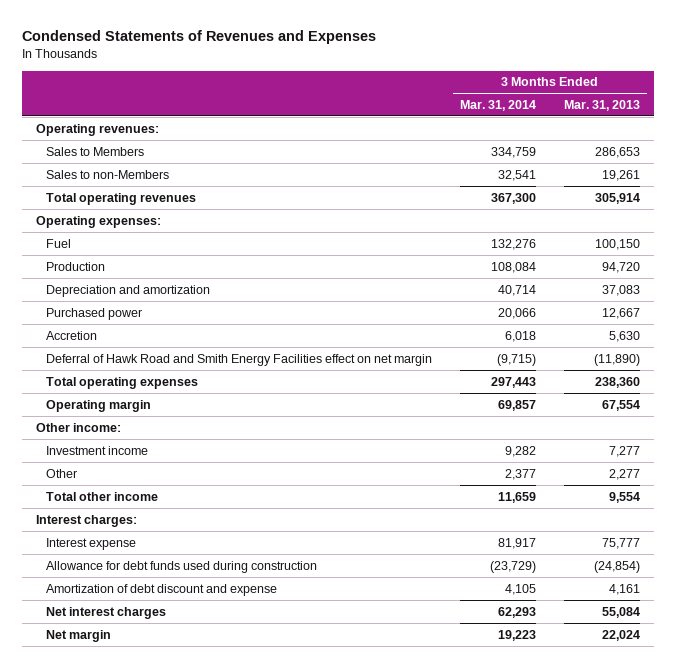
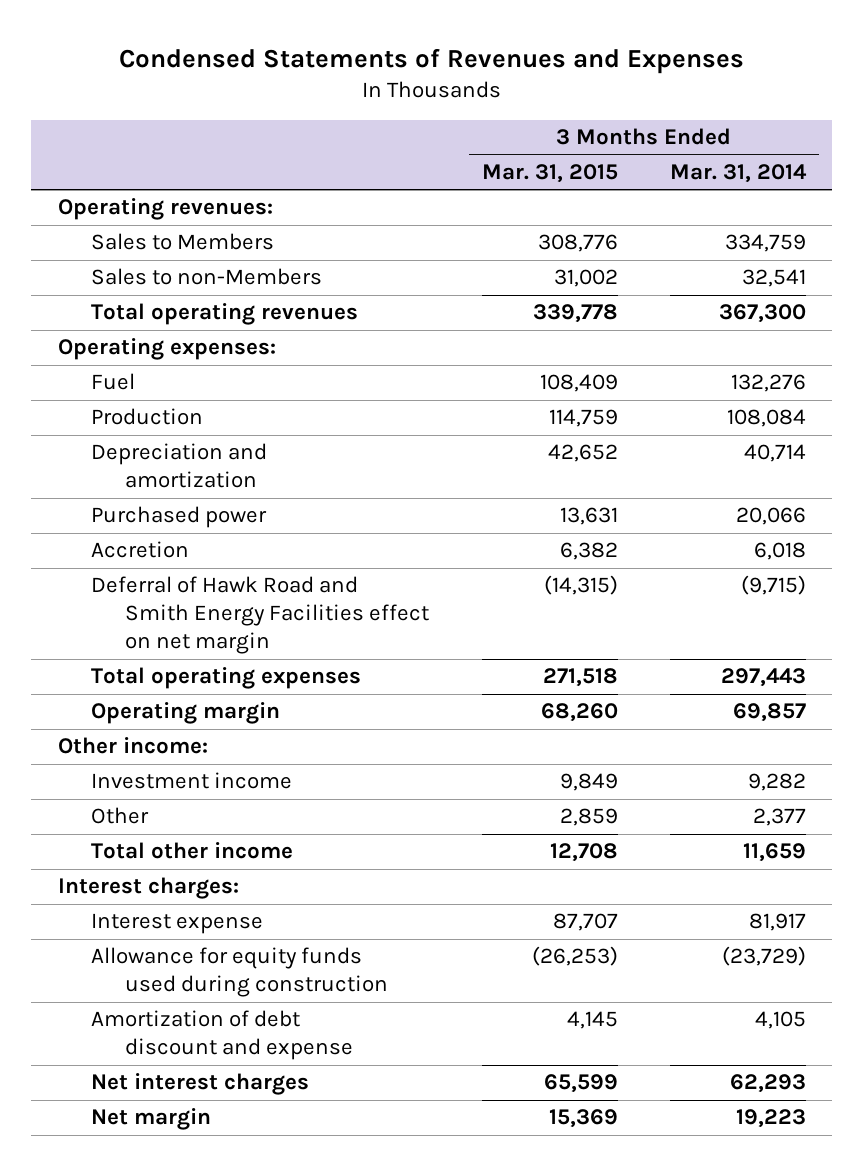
[563,99,640,111] Mar. 31, 2013 -> none
none -> [481,164,618,184] Mar. 31, 2015
[45,560,317,573] Allowance for debt funds used during construction -> [91,947,389,998] Allowance for equity funds used during construction

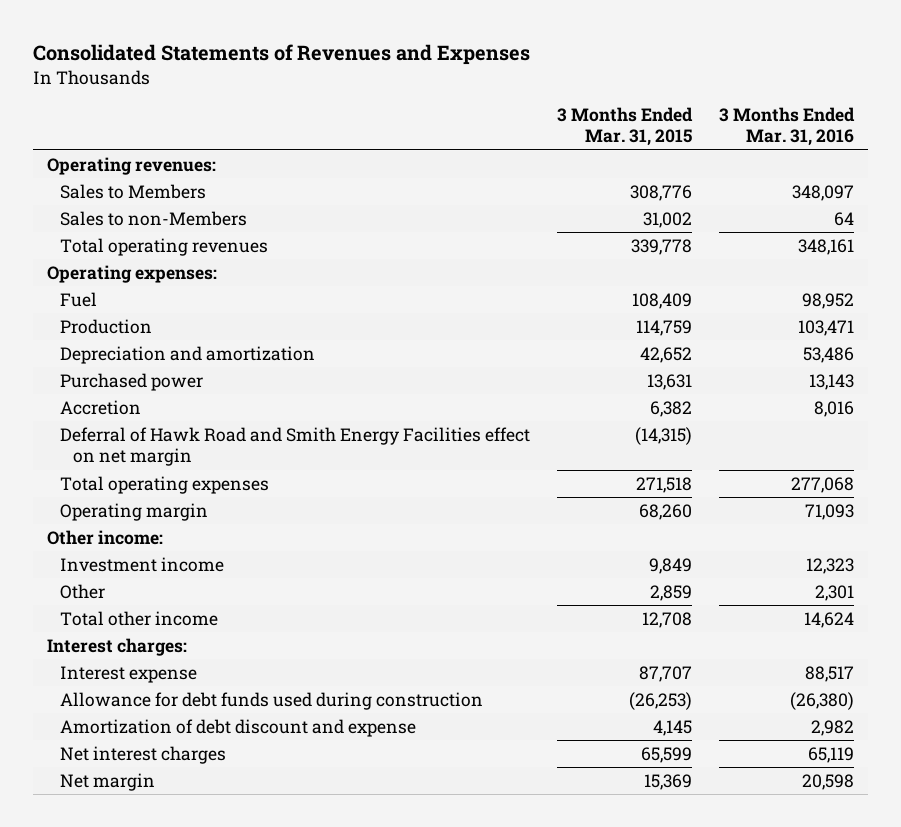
[118,47,744,74] Condensed Statements of Revenues and Expenses -> [33,44,531,66] Consolidated Statements of Revenues and Expenses
[669,164,807,184] Mar. 31, 2014 -> none
none -> [719,106,856,147] 3 Months Ended Mar. 31, 2016
[91,947,389,998] Allowance for equity funds used during construction -> [59,691,483,710] Allowance for debt funds used during construction

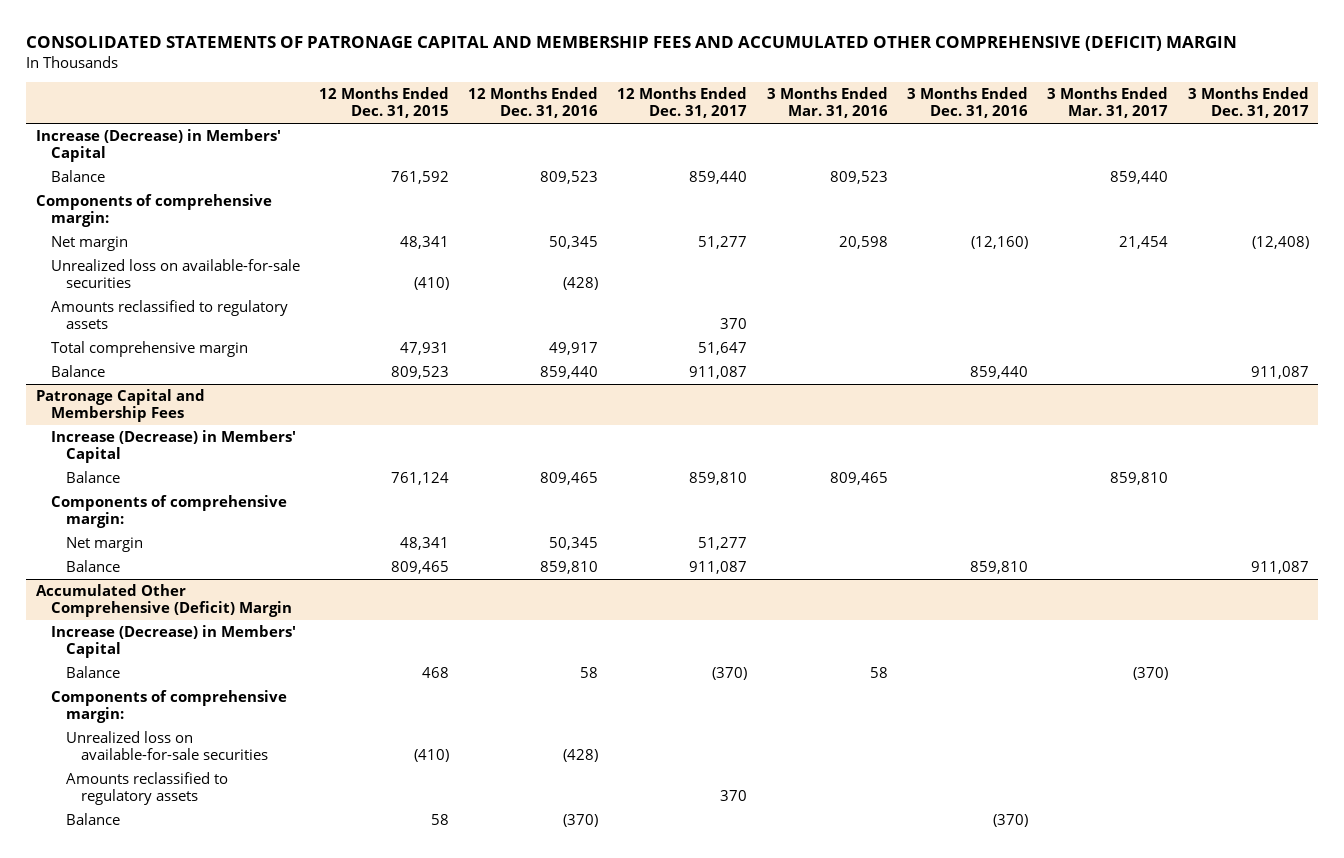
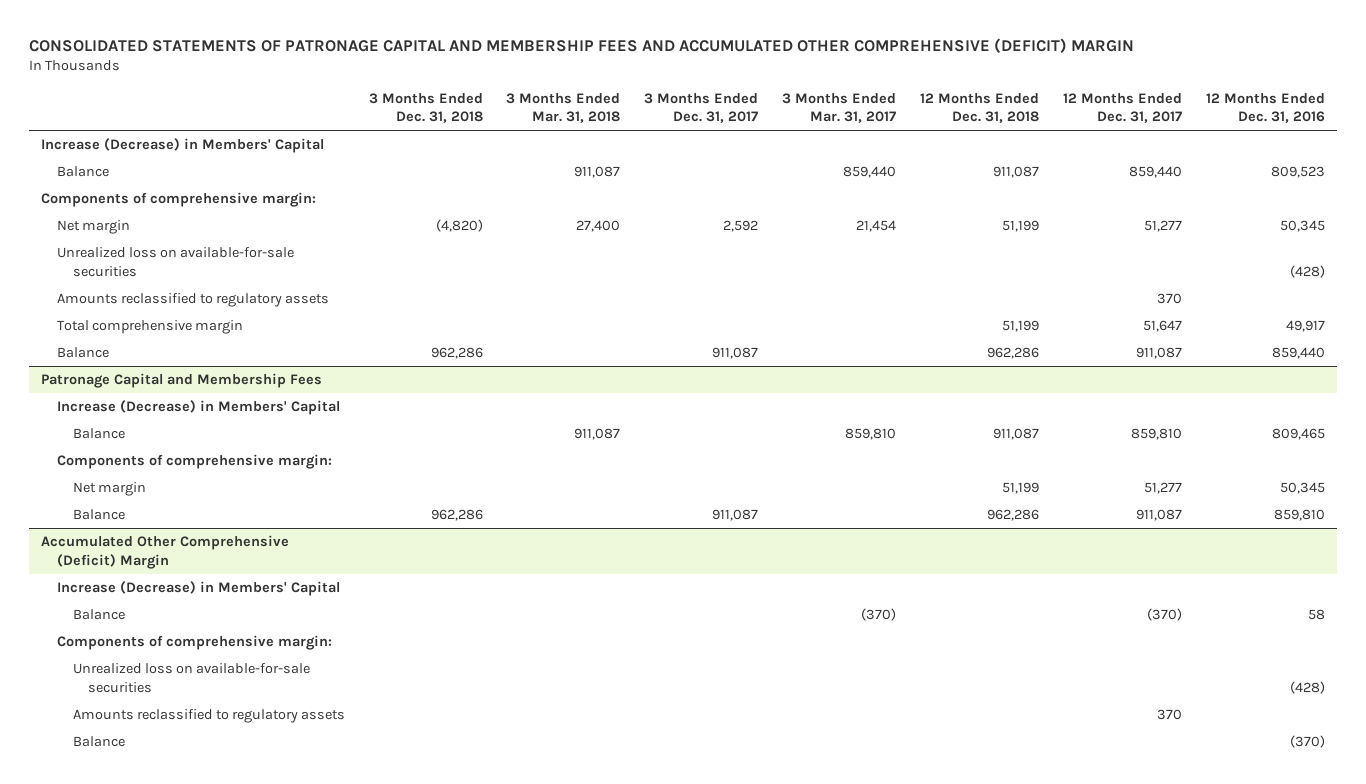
[318,87,449,119] 12 Months Ended Dec. 31, 2015 -> none
[766,87,888,119] 3 Months Ended Mar. 31, 2016 -> none
[907,87,1029,119] 3 Months Ended Dec. 31, 2016 -> none
none -> [368,92,483,124] 3 Months Ended Dec. 31, 2018
none -> [506,92,621,124] 3 Months Ended Mar. 31, 2018
none -> [920,92,1040,124] 12 Months Ended Dec. 31, 2018
[1251,236,1309,250] (12,408) -> [723,220,759,233] 2,592

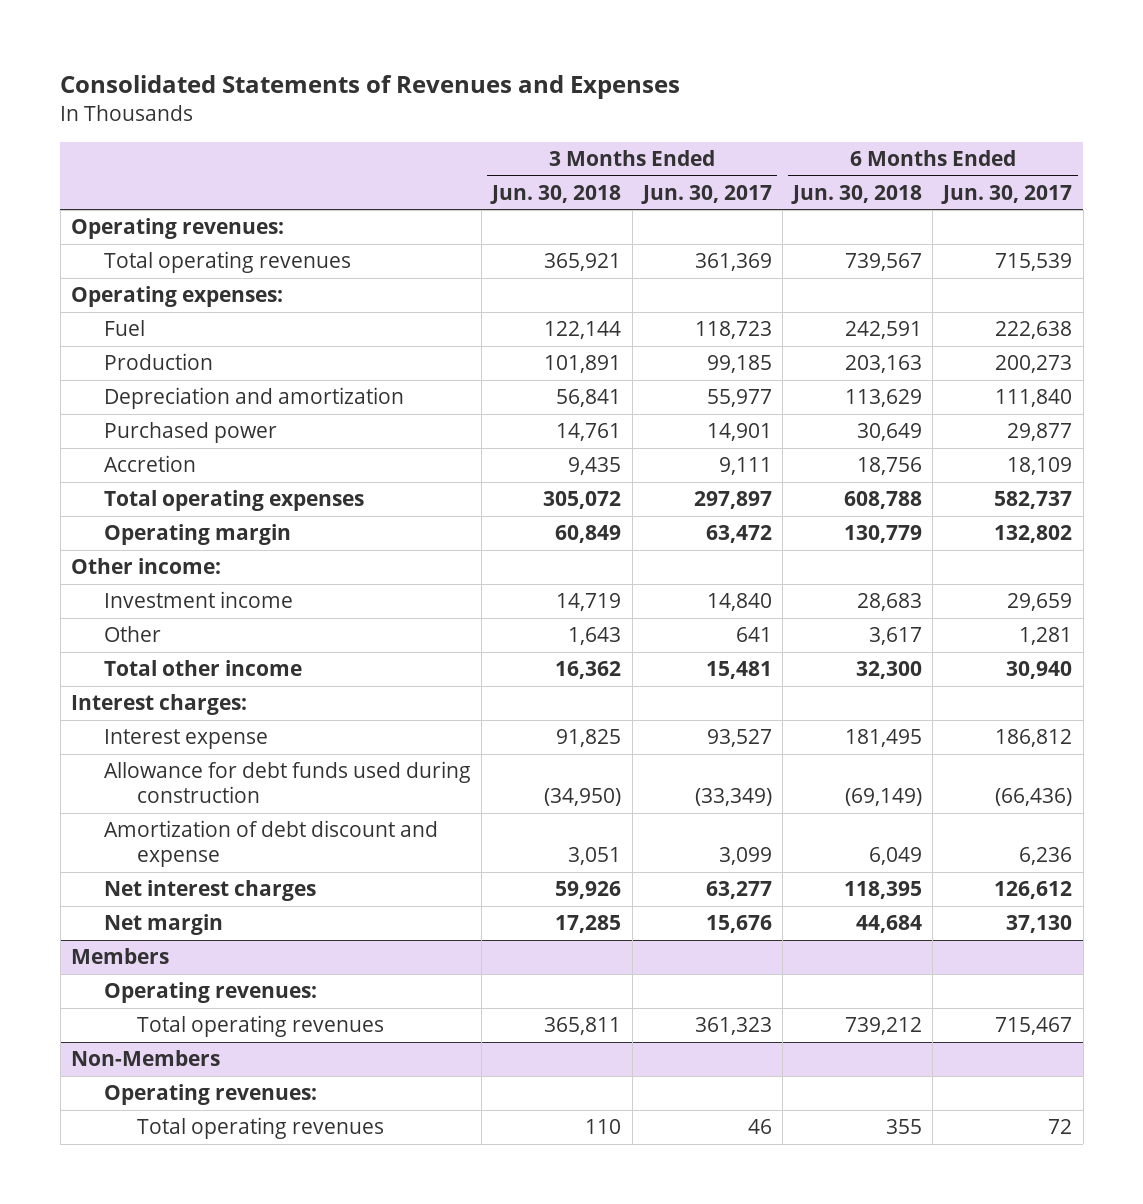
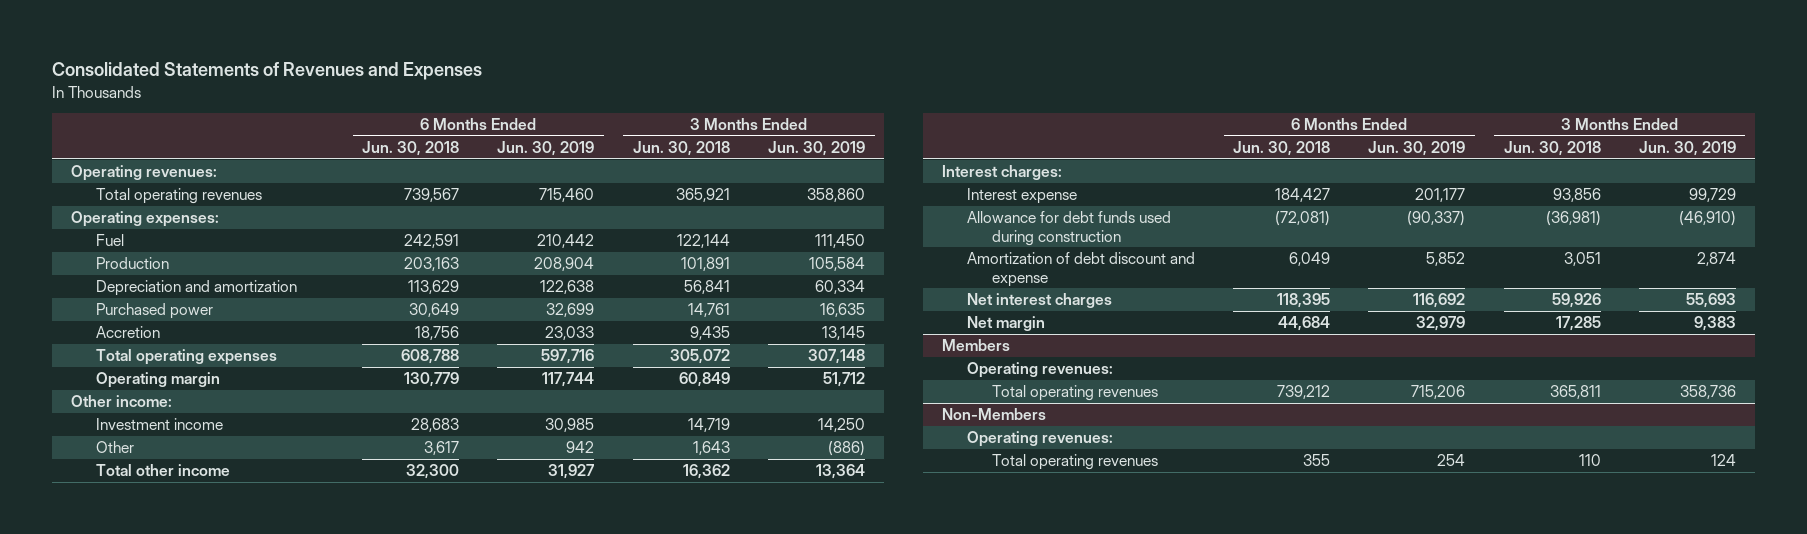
[640,184,772,204] Jun. 30, 2017 -> none
[941,184,1073,204] Jun. 30, 2017 -> none
none -> [497,141,595,157] Jun. 30, 2019
none -> [767,141,865,157] Jun. 30, 2019
[556,729,622,748] 91,825 -> [1552,188,1601,203] 93,856
[845,729,923,748] 181,495 -> [1275,188,1331,203] 184,427
[544,788,622,807] (34,950) -> [1545,211,1601,227] (36,981)
[845,788,923,807] (69,149) -> [1275,211,1331,227] (72,081)

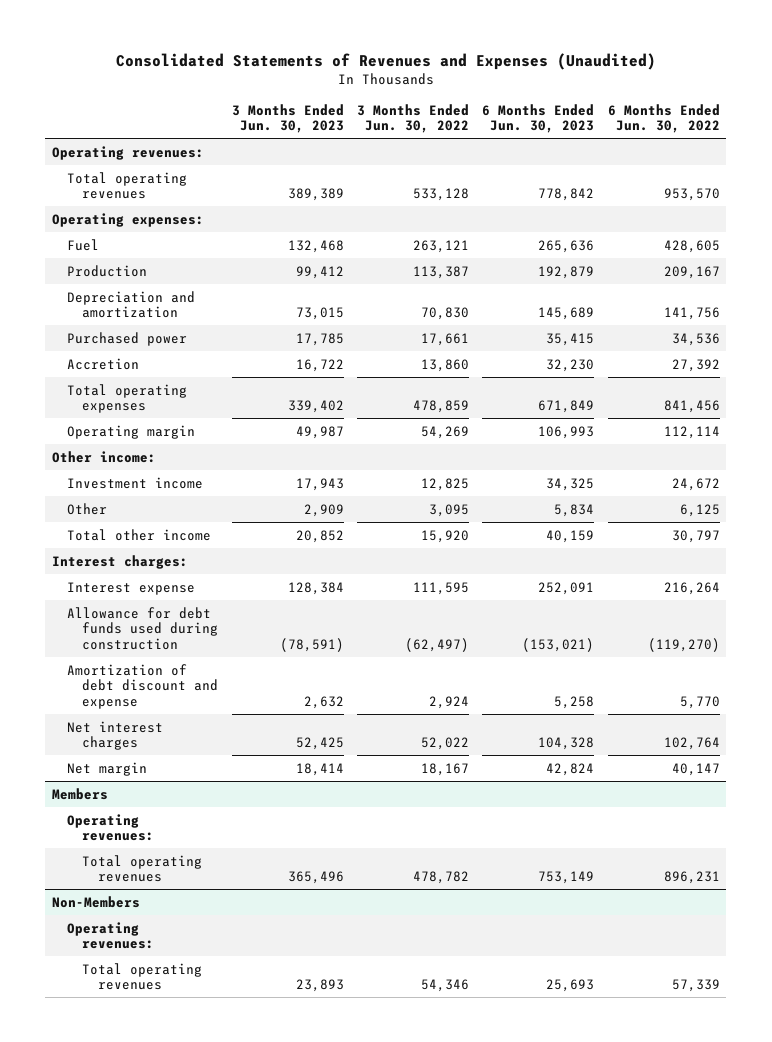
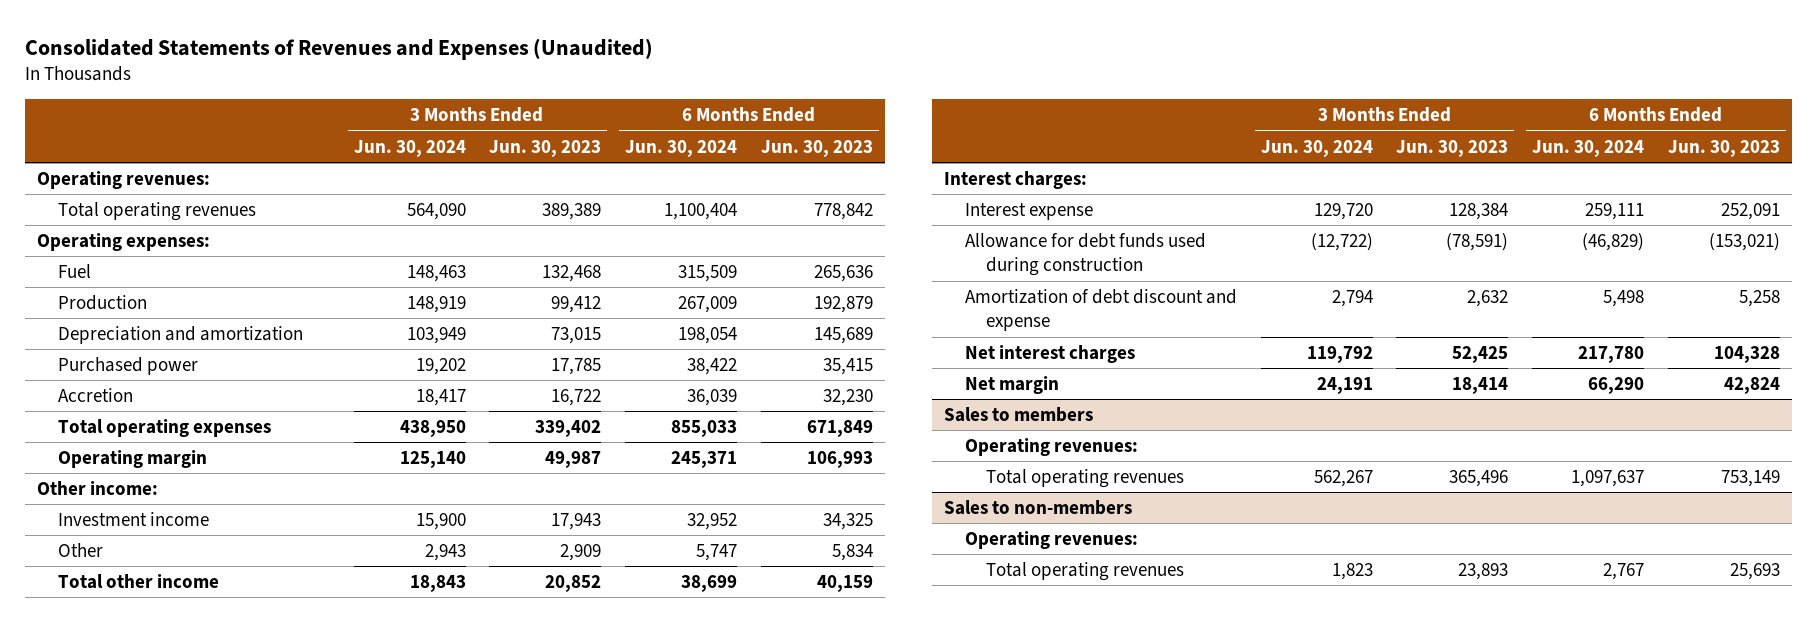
[357,103,470,134] 3 Months Ended Jun. 30, 2022 -> none
[607,103,720,134] 6 Months Ended Jun. 30, 2022 -> none
none -> [353,139,466,157] Jun. 30, 2024
none -> [625,139,738,157] Jun. 30, 2024
[51,787,108,800] Members -> [944,406,1094,422] Sales to members
[51,895,140,908] Non-Members -> [944,499,1133,515] Sales to non-members

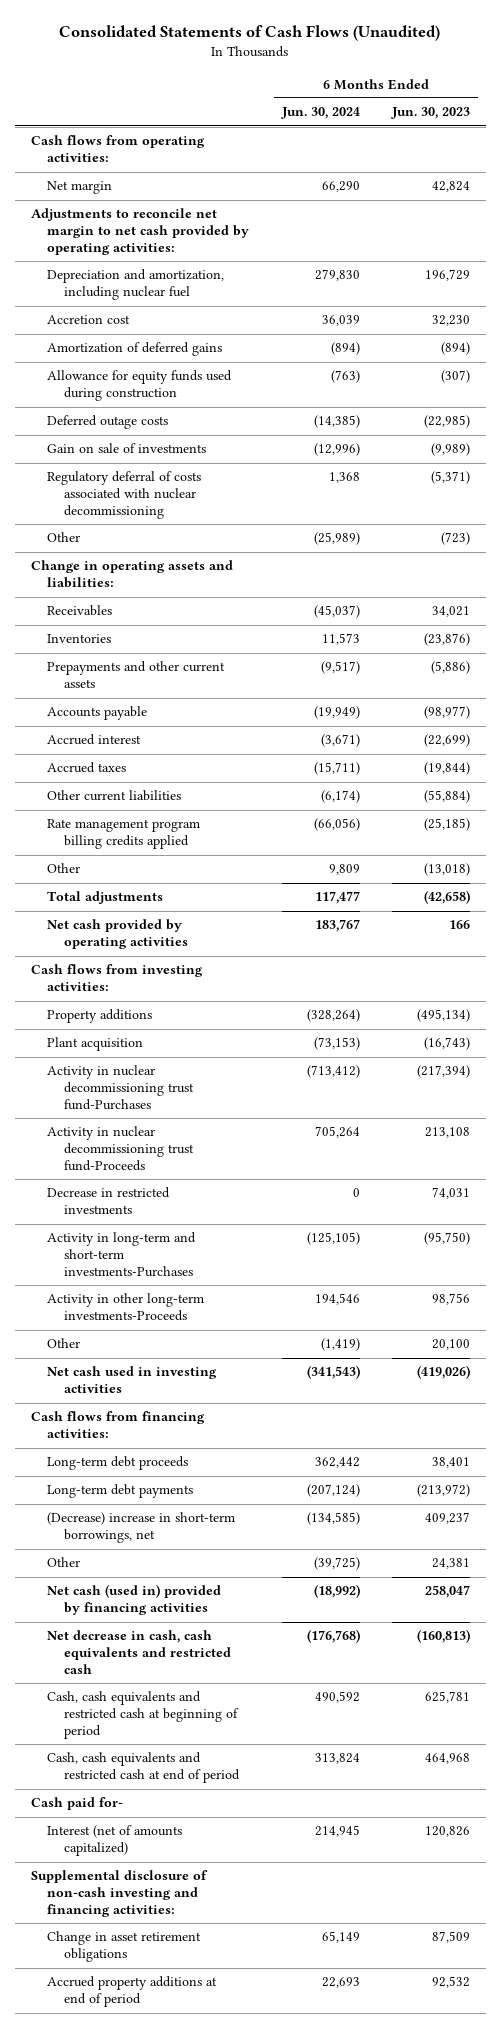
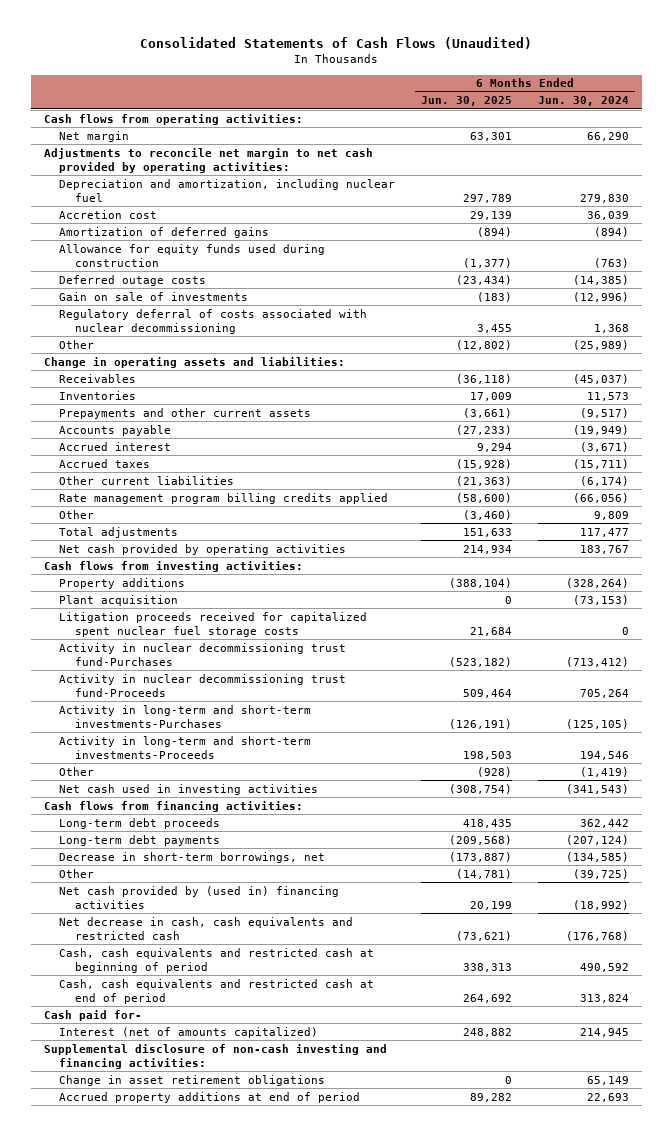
[390,107,470,120] Jun. 30, 2023 -> none
none -> [421,96,513,107] Jun. 30, 2025
none -> [59,611,368,637] Litigation proceeds received for capitalized spent nuclear fuel storage costs
[47,1187,171,1215] Decrease in restricted investments -> none
[47,1293,205,1322] Activity in other long-term investments-Proceeds -> [59,735,312,759] Activity in long-term and short-term investments-Proceeds
[47,1512,236,1544] (Decrease) increase in short-term borrowings, net -> [59,851,326,863] Decrease in short-term borrowings, net
[47,1584,222,1616] Net cash (used in) provided by financing activities -> [59,885,340,909] Net cash provided by (used in) financing activities

